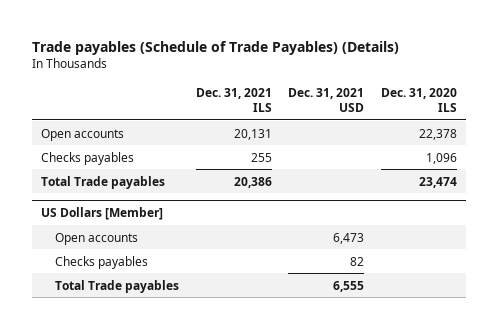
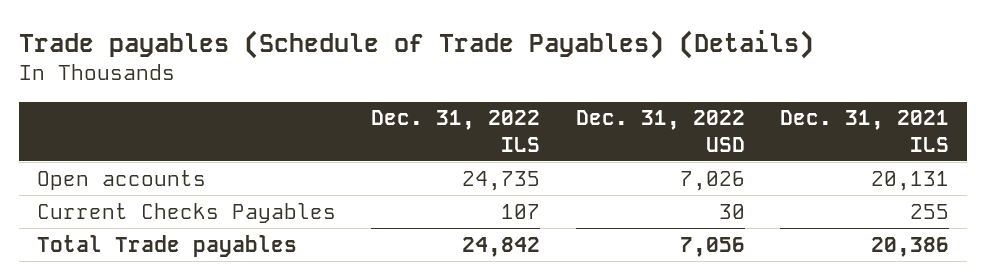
[288,87,365,112] Dec. 31, 2021 USD -> none
[381,87,458,112] Dec. 31, 2020 ILS -> none
none -> [371,110,541,153] Dec. 31, 2022 ILS
none -> [575,110,745,153] Dec. 31, 2022 USD
[40,151,134,165] Checks payables -> [36,202,336,223] Current Checks Payables
[40,207,163,221] US Dollars [Member] -> none
[55,232,139,245] Open accounts -> none
[55,255,149,269] Checks payables -> none
[55,279,180,293] Total Trade payables -> none

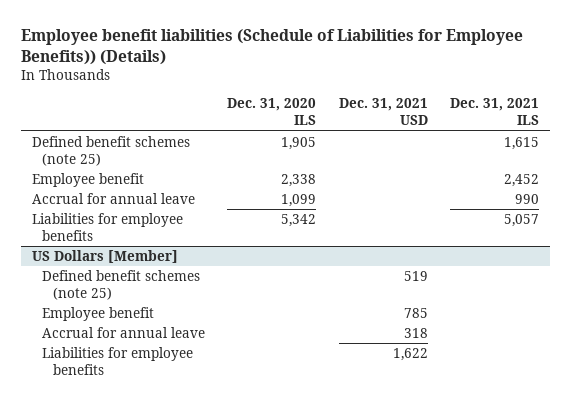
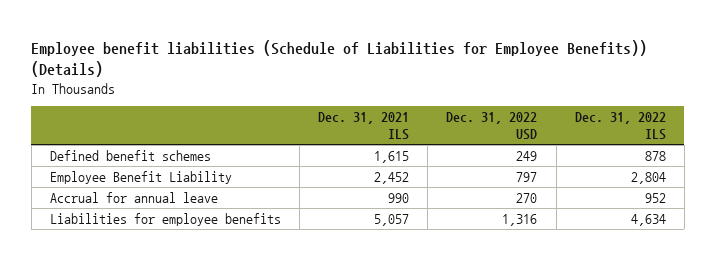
[227,98,317,126] Dec. 31, 2020 ILS -> none
[338,98,428,126] Dec. 31, 2021 USD -> none
none -> [446,112,538,141] Dec. 31, 2022 USD
none -> [574,112,666,141] Dec. 31, 2022 ILS
[31,135,190,167] Defined benefit schemes (note 25) -> [49,149,211,161] Defined benefit schemes
[31,172,144,187] Employee benefit -> [49,170,232,184] Employee Benefit Liability
[31,249,178,263] US Dollars [Member] -> none
[42,269,201,301] Defined benefit schemes (note 25) -> none
[42,306,155,321] Employee benefit -> none
[42,326,206,338] Accrual for annual leave -> none
[42,346,194,376] Liabilities for employee benefits -> none

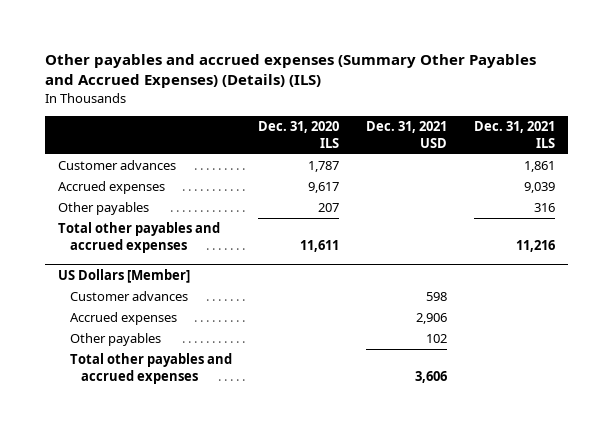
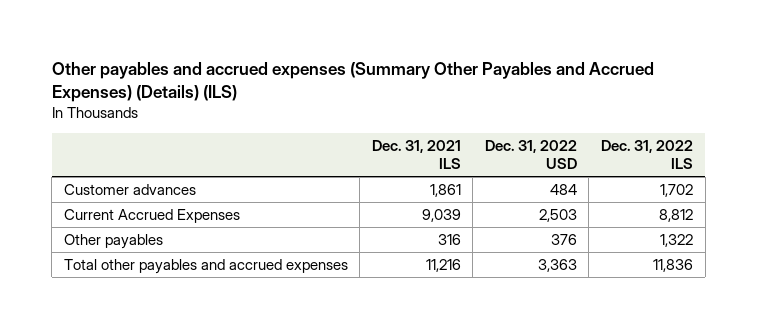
[258,121,340,148] Dec. 31, 2020 ILS -> none
[366,121,448,148] Dec. 31, 2021 USD -> none
none -> [484,140,577,170] Dec. 31, 2022 USD
none -> [601,140,694,170] Dec. 31, 2022 ILS
[58,181,166,195] Accrued expenses -> [63,208,240,223] Current Accrued Expenses
[58,268,191,283] US Dollars [Member] -> none
[69,291,188,302] Customer advances -> none
[69,312,177,326] Accrued expenses -> none
[69,333,161,347] Other payables -> none
[69,353,232,385] Total other payables and accrued expenses -> none

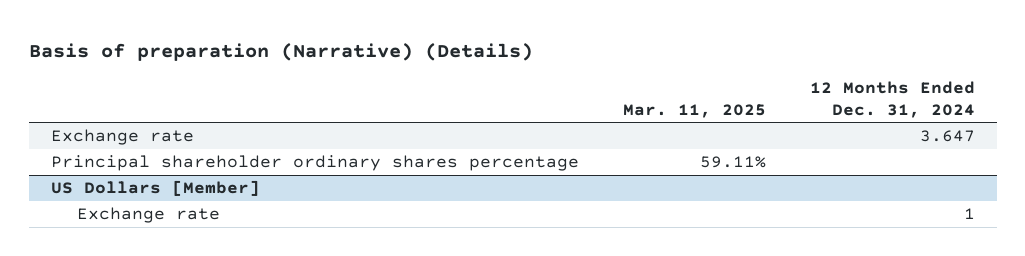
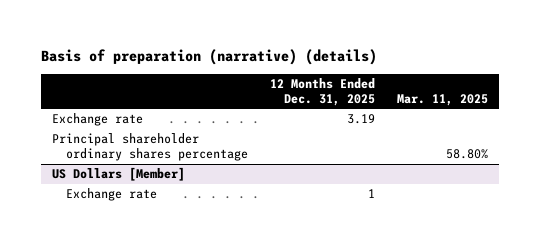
[28,42,533,61] Basis of preparation (Narrative) (Details) -> [41,48,378,65] Basis of preparation (narrative) (details)
[809,80,975,118] 12 Months Ended Dec. 31, 2024 -> none
none -> [270,77,376,106] 12 Months Ended Dec. 31, 2025
[699,156,766,169] 59.11% -> [446,149,489,160] 58.80%

